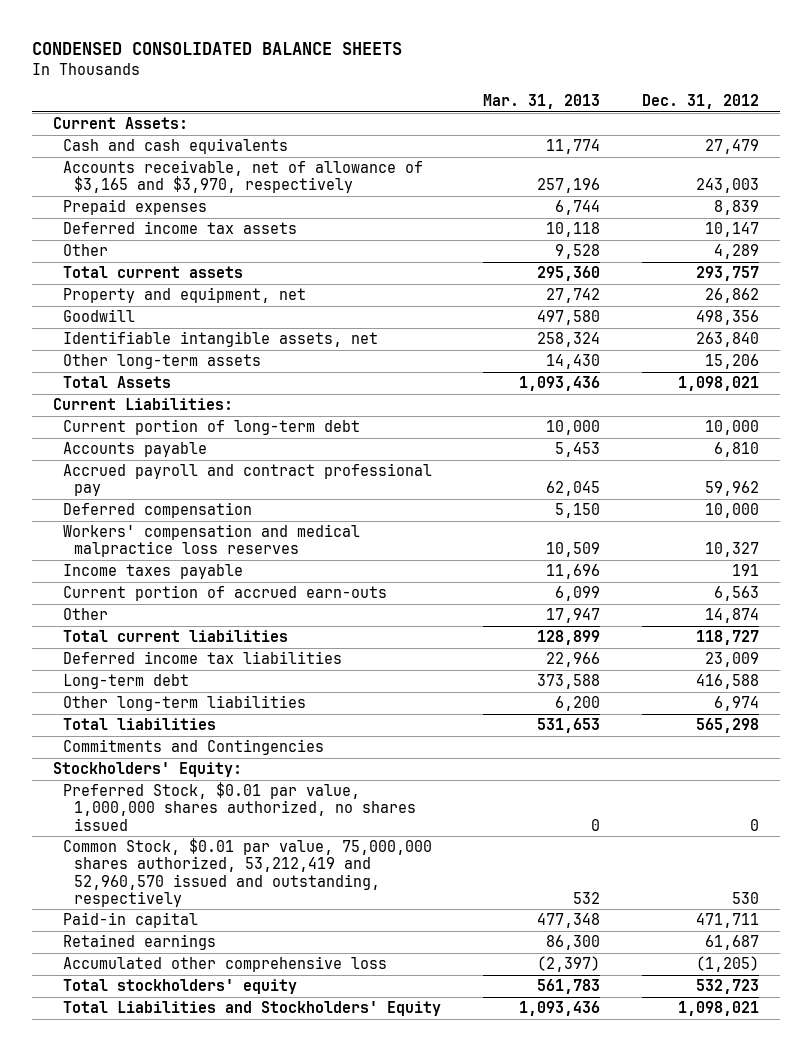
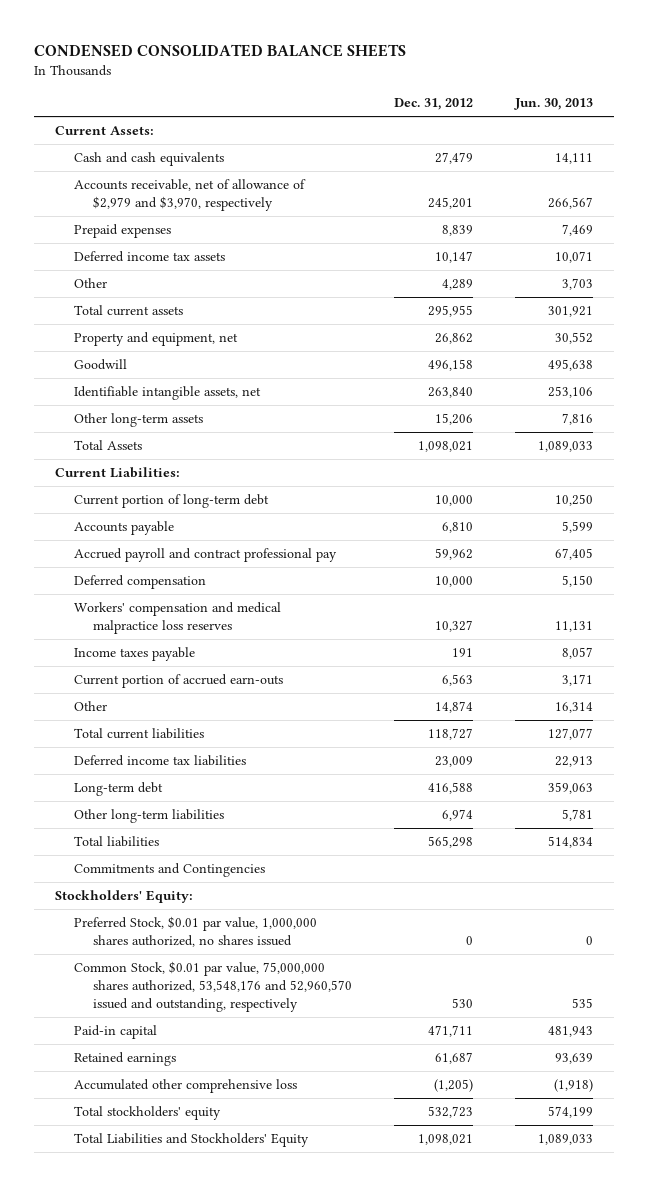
[483,94,601,110] Mar. 31, 2013 -> none
none -> [514,98,594,111] Jun. 30, 2013
[63,160,424,194] Accounts receivable, net of allowance of $3,165 and $3,970, respectively -> [74,178,307,212] Accounts receivable, net of allowance of $2,979 and $3,970, respectively
[695,178,759,194] 243,003 -> [427,197,473,210] 245,201
[695,266,759,282] 293,757 -> [427,304,473,317] 295,955
[695,310,759,326] 498,356 -> [427,358,473,371] 496,158
[63,838,433,907] Common Stock, $0.01 par value, 75,000,000 shares authorized, 53,212,419 and 52,960,570 issued and outstanding, respectively -> [74,960,352,1013] Common Stock, $0.01 par value, 75,000,000 shares authorized, 53,548,176 and 52,960,570 issued and outstanding, respectively

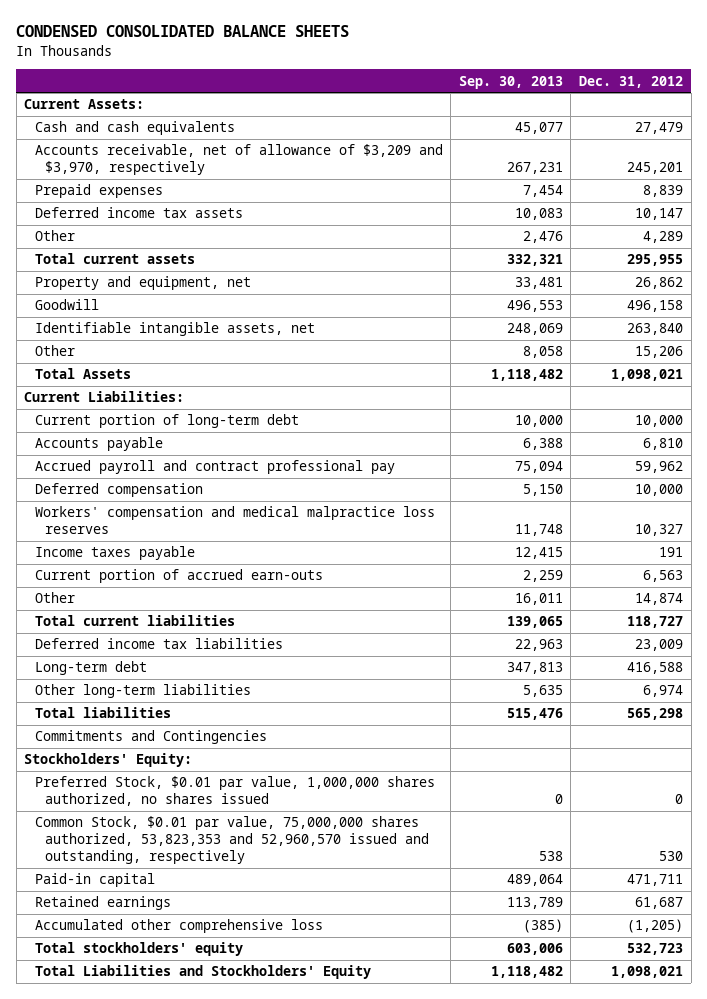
[514,98,594,111] Jun. 30, 2013 -> none
none -> [458,75,563,89] Sep. 30, 2013
[74,178,307,212] Accounts receivable, net of allowance of $2,979 and $3,970, respectively -> [34,144,443,176] Accounts receivable, net of allowance of $3,209 and $3,970, respectively
[74,412,204,427] Other long-term assets -> [34,345,75,357] Other
[74,960,352,1013] Common Stock, $0.01 par value, 75,000,000 shares authorized, 53,548,176 and 52,960,570 issued and outstanding, respectively -> [34,816,430,865] Common Stock, $0.01 par value, 75,000,000 shares authorized, 53,823,353 and 52,960,570 issued and outstanding, respectively

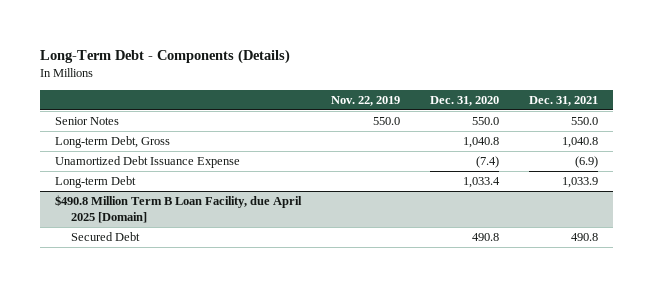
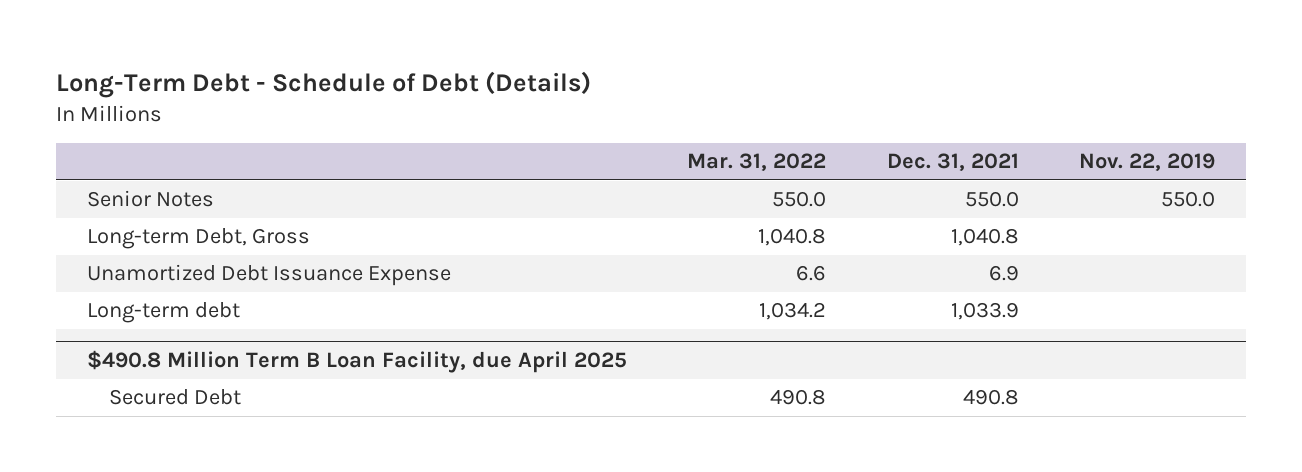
[40,48,291,64] Long-Term Debt - Components (Details) -> [56,70,592,98] Long-Term Debt - Schedule of Debt (Details)
[429,95,499,106] Dec. 31, 2020 -> none
none -> [687,153,827,172] Mar. 31, 2022
[574,156,598,169] (6.9) -> [988,265,1019,282] 6.9
[55,176,137,189] Long-term Debt -> [86,302,240,324] Long-term debt
[55,195,303,224] $490.8 Million Term B Loan Facility, due April 2025 [Domain] -> [86,350,627,374] $490.8 Million Term B Loan Facility, due April 2025

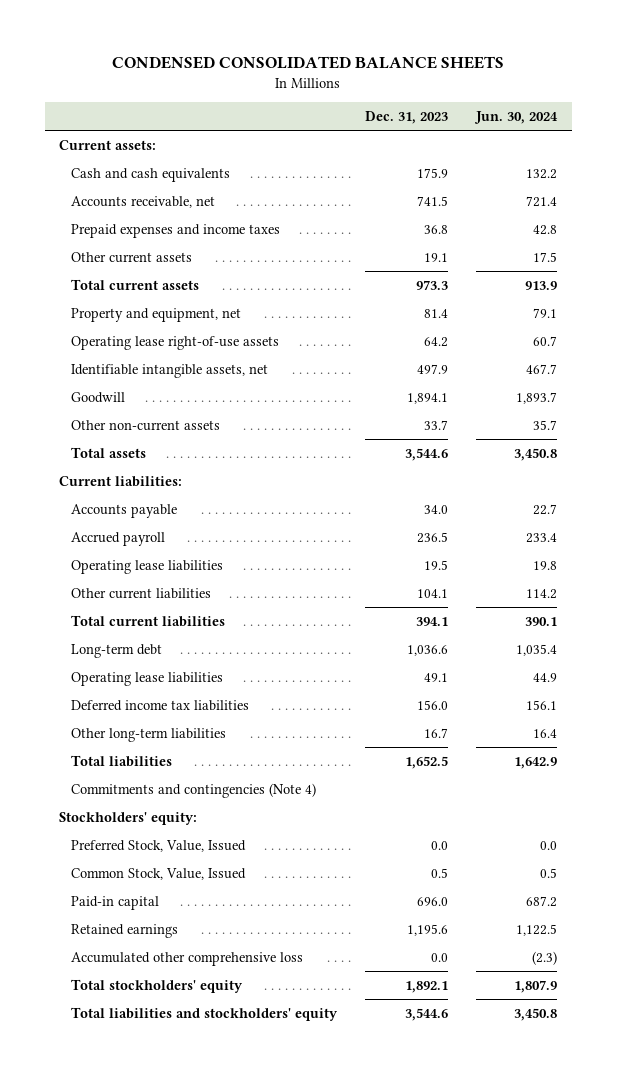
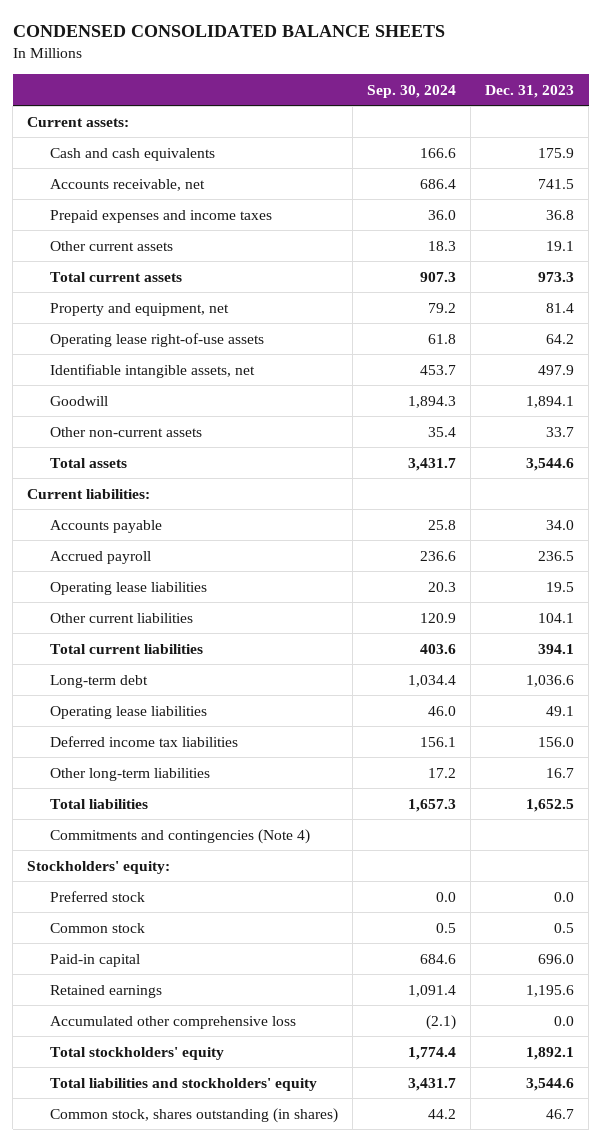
[474,111,559,125] Jun. 30, 2024 -> none
none -> [366,84,456,98] Sep. 30, 2024
[71,839,247,852] Preferred Stock, Value, Issued -> [49,890,145,902] Preferred stock
[71,867,247,880] Common Stock, Value, Issued -> [49,922,145,933] Common stock
none -> [49,1107,338,1123] Common stock, shares outstanding (in shares)

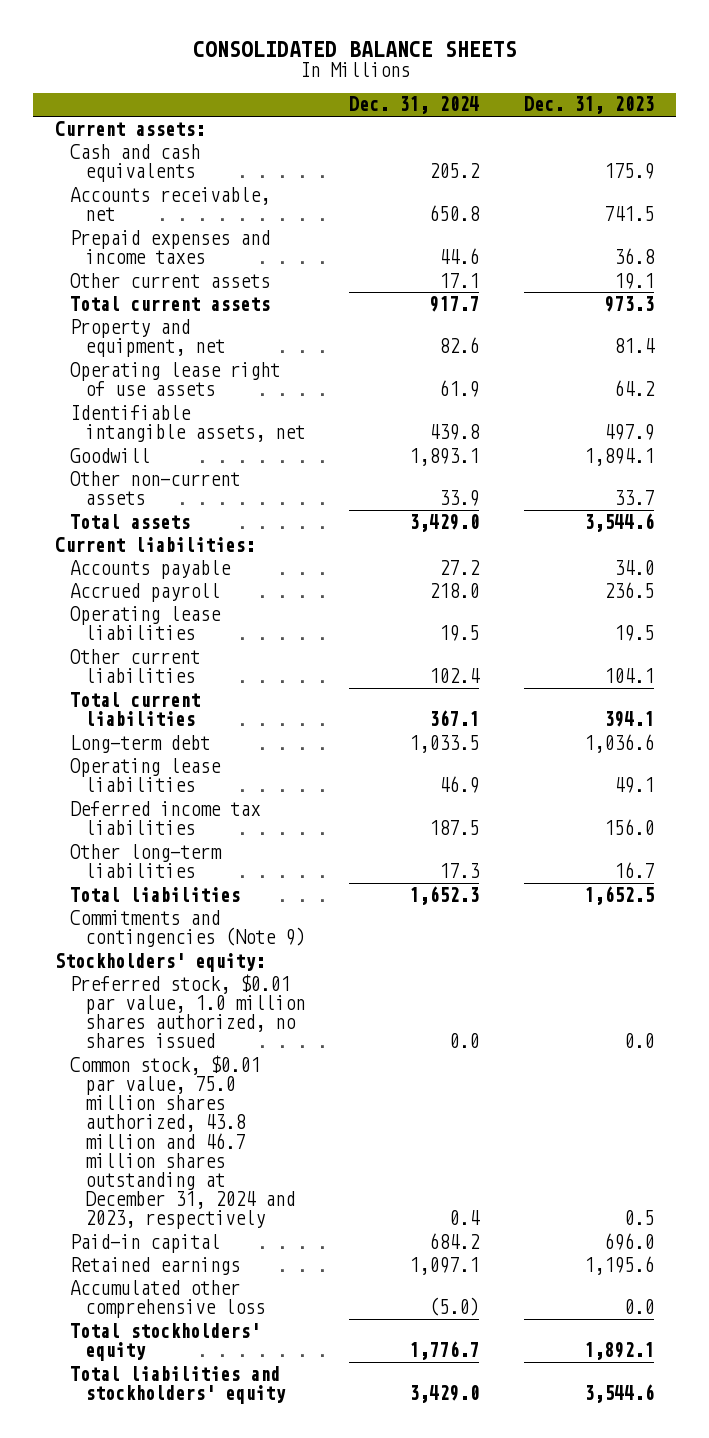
[12,25,445,38] CONDENSED CONSOLIDATED BALANCE SHEETS -> [192,40,517,57] CONSOLIDATED BALANCE SHEETS
[366,84,456,98] Sep. 30, 2024 -> none
none -> [349,96,480,115] Dec. 31, 2024
[49,332,264,347] Operating lease right-of-use assets -> [69,361,280,396] Operating lease right of use assets
[49,828,310,844] Commitments and contingencies (Note 4) -> [69,909,305,947] Commitments and contingencies (Note 9)
[49,890,145,902] Preferred stock -> [69,973,305,1049] Preferred stock, $0.01 par value, 1.0 million shares authorized, no shares issued
[49,922,145,933] Common stock -> [69,1054,295,1230] Common stock, $0.01 par value, 75.0 million shares authorized, 43.8 million and 46.7 million shares outstanding at December 31, 2024 and 2023, respectively
[49,1107,338,1123] Common stock, shares outstanding (in shares) -> none

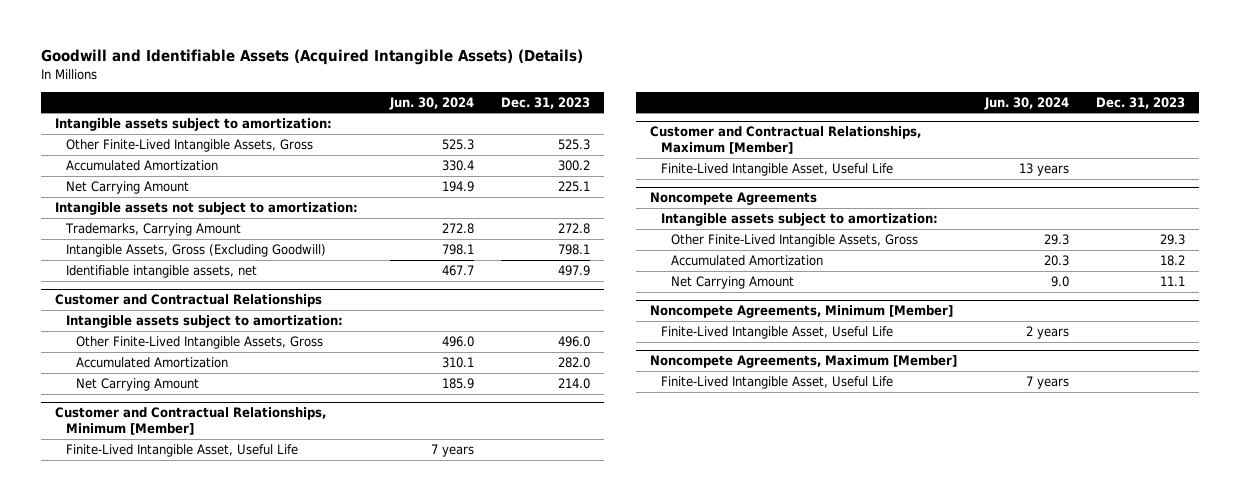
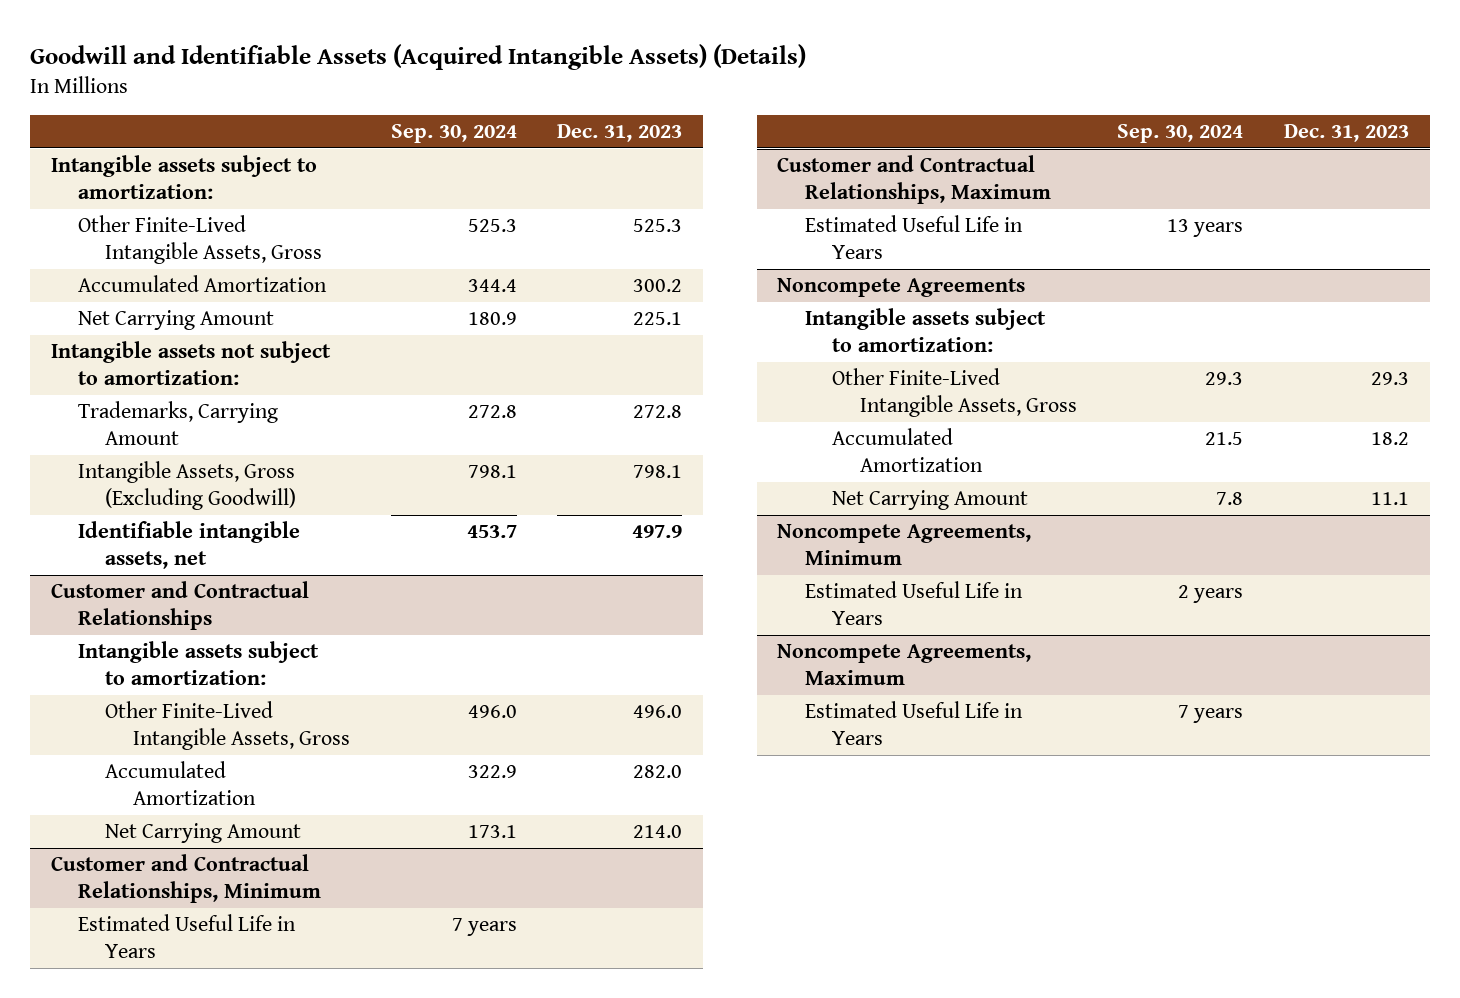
[388,96,474,110] Jun. 30, 2024 -> none
none -> [390,124,517,144] Sep. 30, 2024
[55,407,327,436] Customer and Contractual Relationships, Minimum [Member] -> [50,854,321,903] Customer and Contractual Relationships, Minimum
[65,444,298,458] Finite-Lived Intangible Asset, Useful Life -> [77,914,296,958] Estimated Useful Life in Years
[649,126,921,155] Customer and Contractual Relationships, Maximum [Member] -> [777,155,1051,204] Customer and Contractual Relationships, Maximum
[660,163,893,177] Finite-Lived Intangible Asset, Useful Life -> [804,215,1023,259] Estimated Useful Life in Years
[649,305,953,319] Noncompete Agreements, Minimum [Member] -> [777,524,1032,565] Noncompete Agreements, Minimum
[660,326,893,340] Finite-Lived Intangible Asset, Useful Life -> [804,581,1023,625] Estimated Useful Life in Years
[649,355,957,369] Noncompete Agreements, Maximum [Member] -> [777,644,1032,685] Noncompete Agreements, Maximum
[660,376,893,390] Finite-Lived Intangible Asset, Useful Life -> [804,701,1023,745] Estimated Useful Life in Years

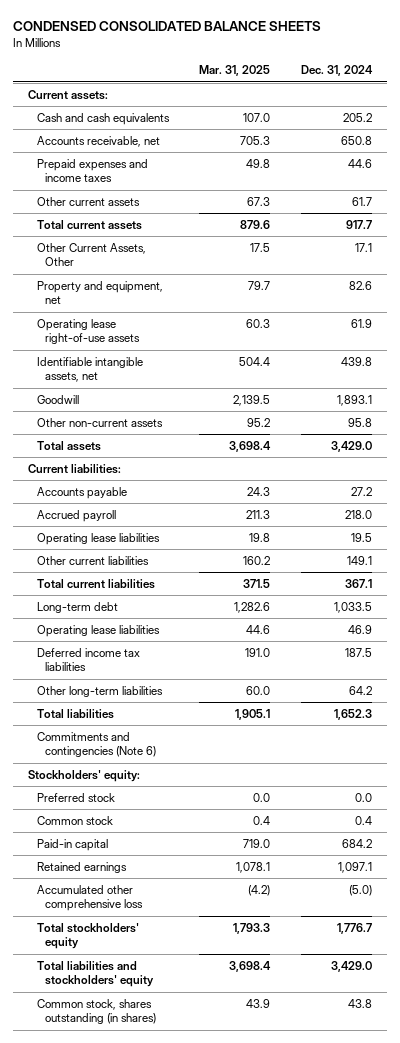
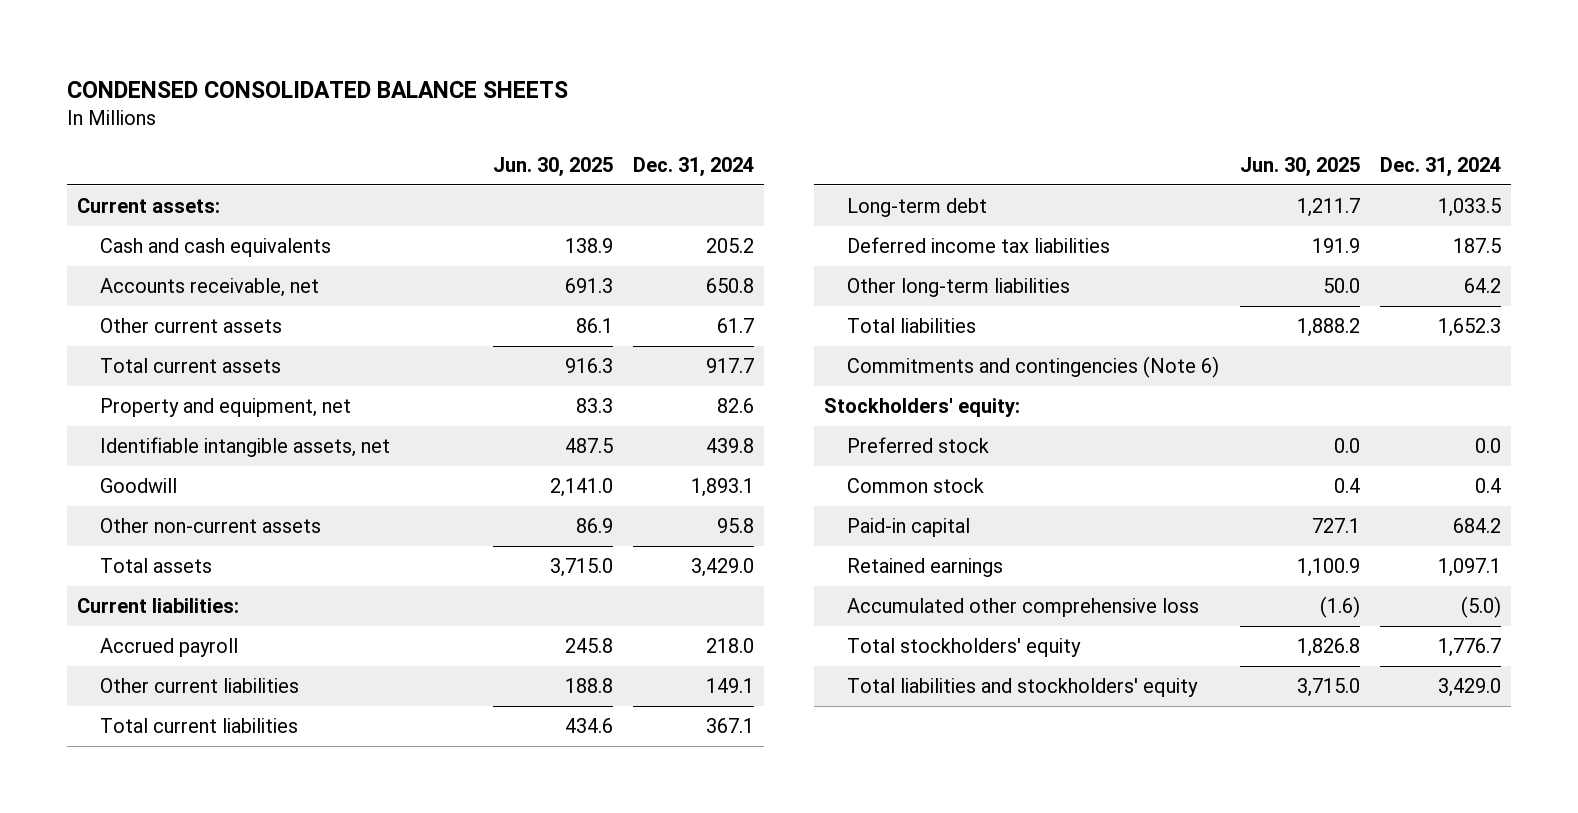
[199,65,271,77] Mar. 31, 2025 -> none
none -> [492,156,613,177] Jun. 30, 2025
[36,158,148,183] Prepaid expenses and income taxes -> none
[36,242,146,267] Other Current Assets, Other -> none
[36,318,141,345] Operating lease right-of-use assets -> none
[36,486,127,499] Accounts payable -> none
[36,532,160,545] Operating lease liabilities -> none
[36,624,160,637] Operating lease liabilities -> none
[36,998,157,1025] Common stock, shares outstanding (in shares) -> none

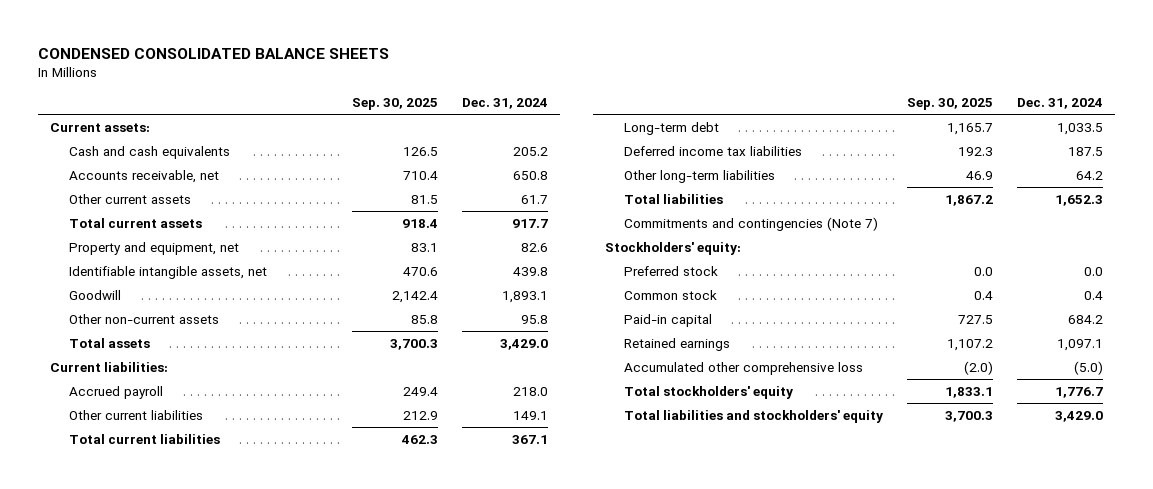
[492,156,613,177] Jun. 30, 2025 -> none
none -> [352,97,439,110] Sep. 30, 2025
[847,356,1220,379] Commitments and contingencies (Note 6) -> [624,216,879,231] Commitments and contingencies (Note 7)

